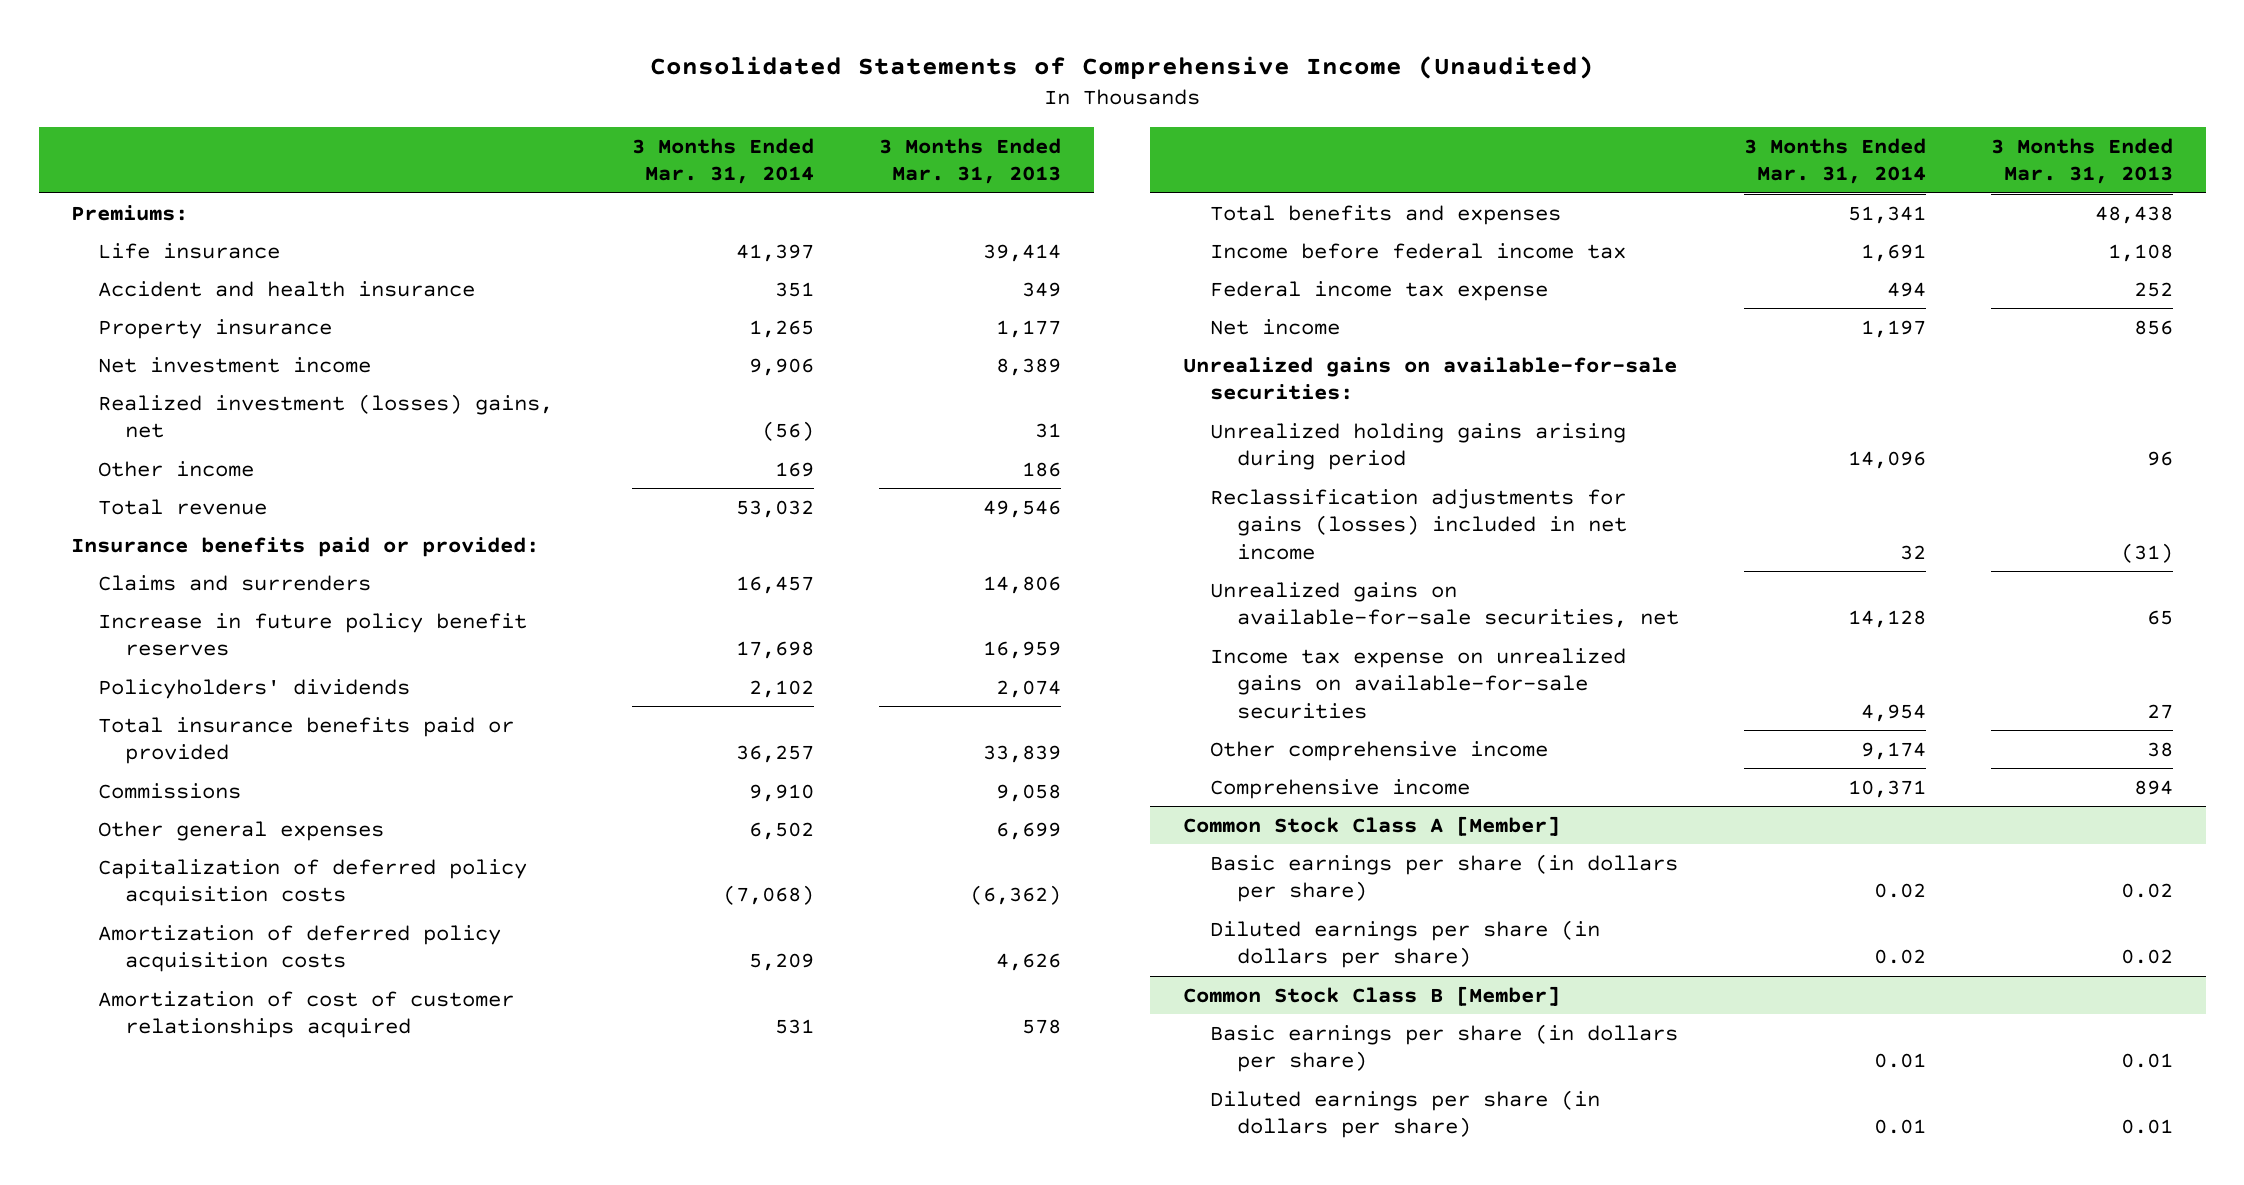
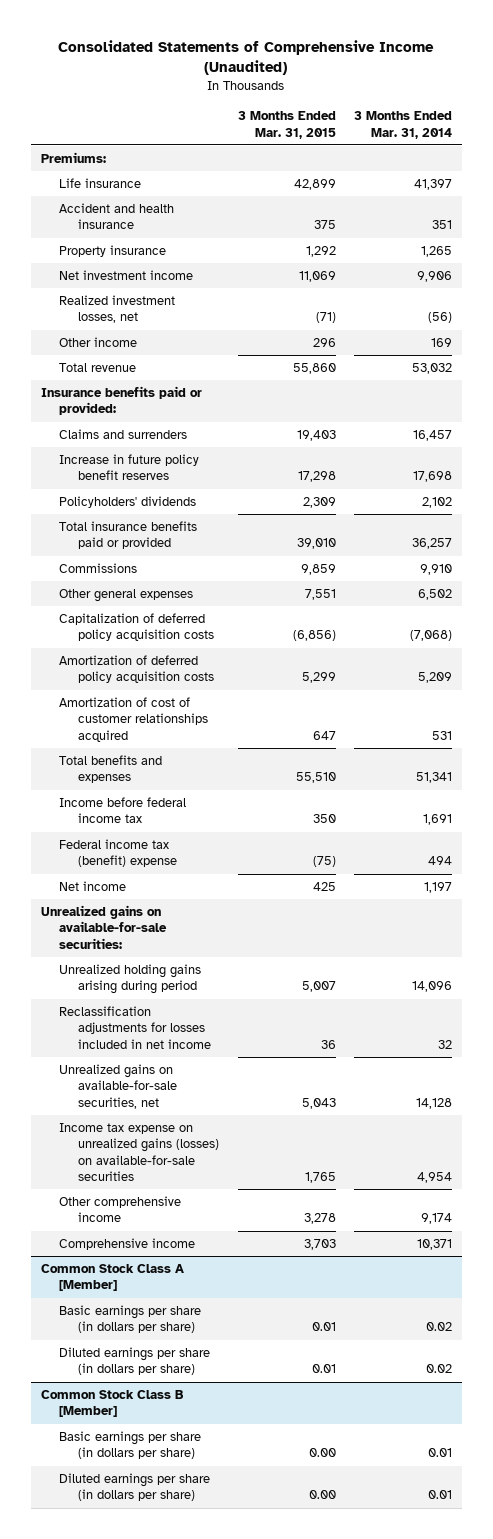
[879,137,1062,185] 3 Months Ended Mar. 31, 2013 -> none
none -> [237,111,336,139] 3 Months Ended Mar. 31, 2015
[98,393,554,439] Realized investment (losses) gains, net -> [59,295,176,324] Realized investment losses, net
[1210,280,1549,301] Federal income tax expense -> [59,839,177,868] Federal income tax (benefit) expense
[1210,488,1628,560] Reclassification adjustments for gains (losses) included in net income -> [59,1006,211,1049] Reclassification adjustments for losses included in net income
[1210,647,1627,719] Income tax expense on unrealized gains on available-for-sale securities -> [59,1123,219,1182] Income tax expense on unrealized gains (losses) on available-for-sale securities

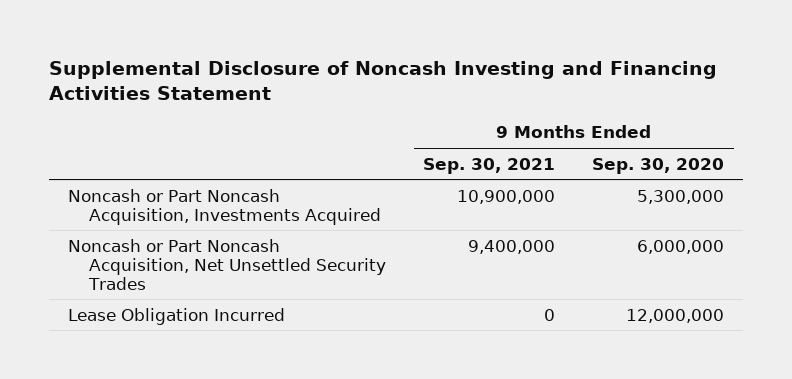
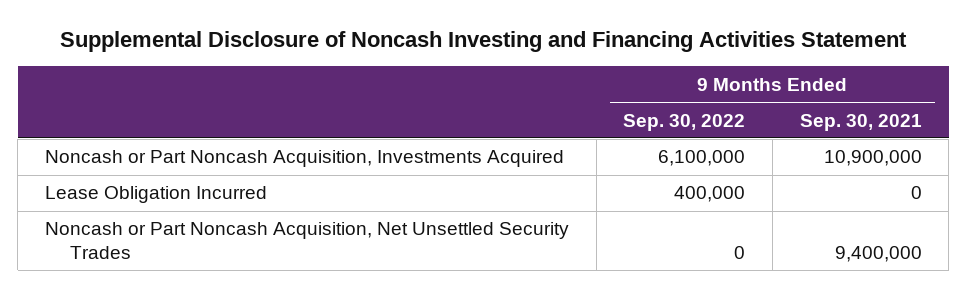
[592,157,725,174] Sep. 30, 2020 -> none
none -> [623,113,746,131] Sep. 30, 2022
[67,238,386,290] Noncash or Part Noncash Acquisition, Net Unsettled Security Trades -> [44,222,569,260] Noncash or Part Noncash Acquisition, Net Unsettled Security Trades

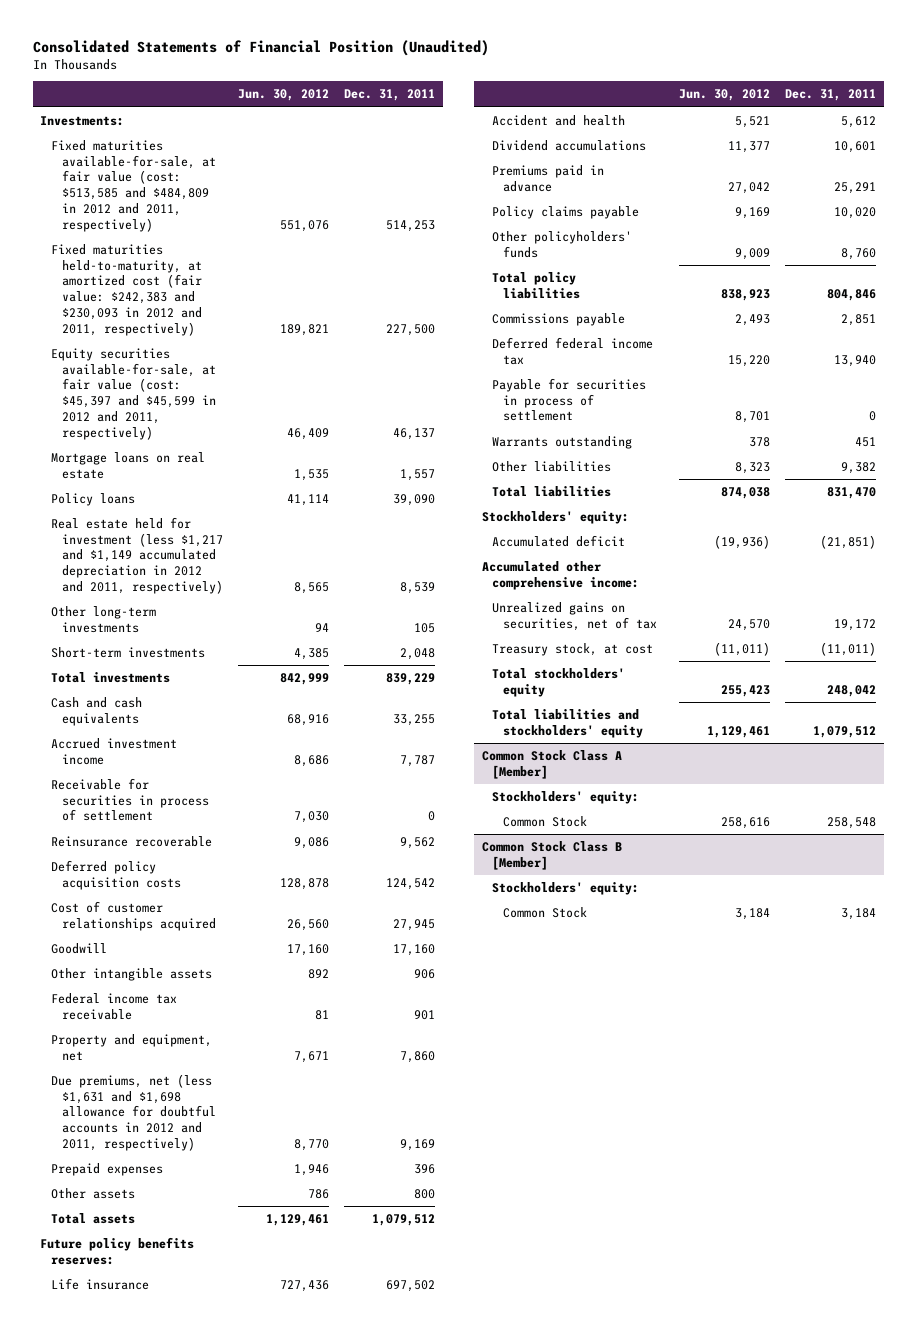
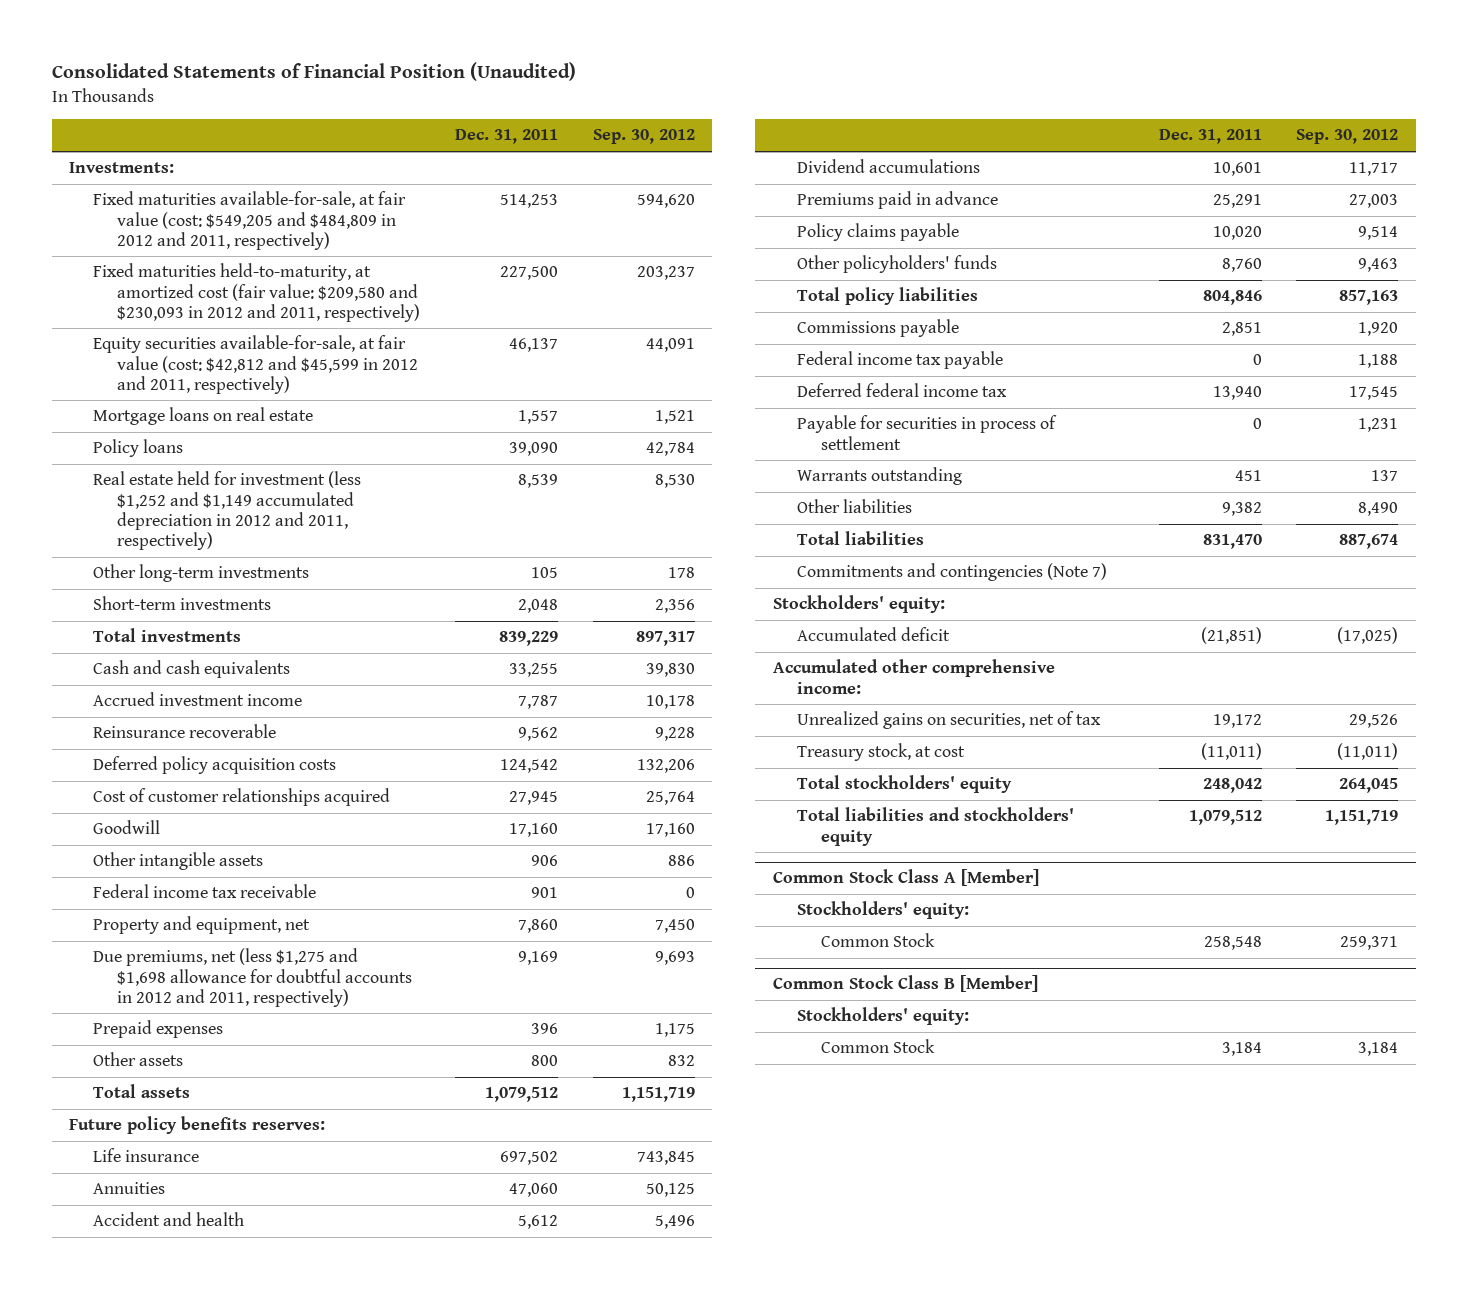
[238,89,330,102] Jun. 30, 2012 -> none
none -> [592,129,695,145] Sep. 30, 2012
[51,140,216,232] Fixed maturities available-for-sale, at fair value (cost: $513,585 and $484,809 in 2012 and 2011, respectively) -> [93,191,407,250] Fixed maturities available-for-sale, at fair value (cost: $549,205 and $484,809 in 2012 and 2011, respectively)
[51,244,202,336] Fixed maturities held-to-maturity, at amortized cost (fair value: $242,383 and $230,093 in 2012 and 2011, respectively) -> [93,263,421,322] Fixed maturities held-to-maturity, at amortized cost (fair value: $209,580 and $230,093 in 2012 and 2011, respectively)
[51,348,216,440] Equity securities available-for-sale, at fair value (cost: $45,397 and $45,599 in 2012 and 2011, respectively) -> [93,335,419,394] Equity securities available-for-sale, at fair value (cost: $42,812 and $45,599 in 2012 and 2011, respectively)
[51,517,223,594] Real estate held for investment (less $1,217 and $1,149 accumulated depreciation in 2012 and 2011, respectively) -> [93,471,362,550] Real estate held for investment (less $1,252 and $1,149 accumulated depreciation in 2012 and 2011, respectively)
[51,778,209,822] Receivable for securities in process of settlement -> none
[51,1074,216,1151] Due premiums, net (less $1,631 and $1,698 allowance for doubtful accounts in 2012 and 2011, respectively) -> [93,948,413,1007] Due premiums, net (less $1,275 and $1,698 allowance for doubtful accounts in 2012 and 2011, respectively)
none -> [93,1182,166,1195] Annuities
none -> [796,351,1003,370] Federal income tax payable
none -> [796,563,1107,582] Commitments and contingencies (Note 7)

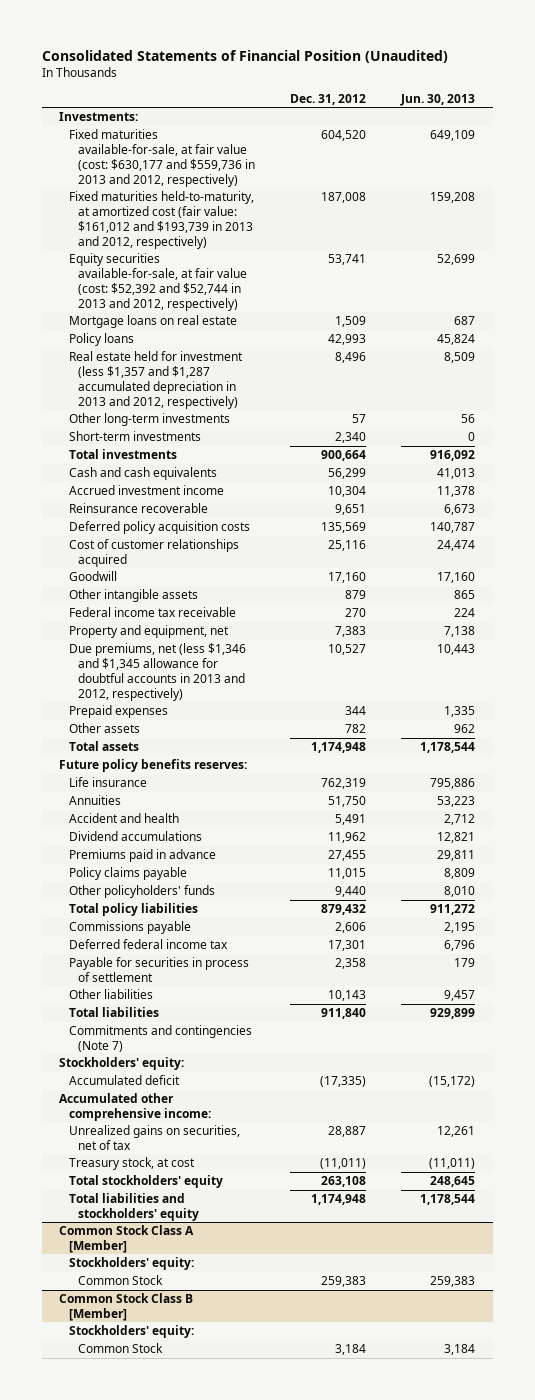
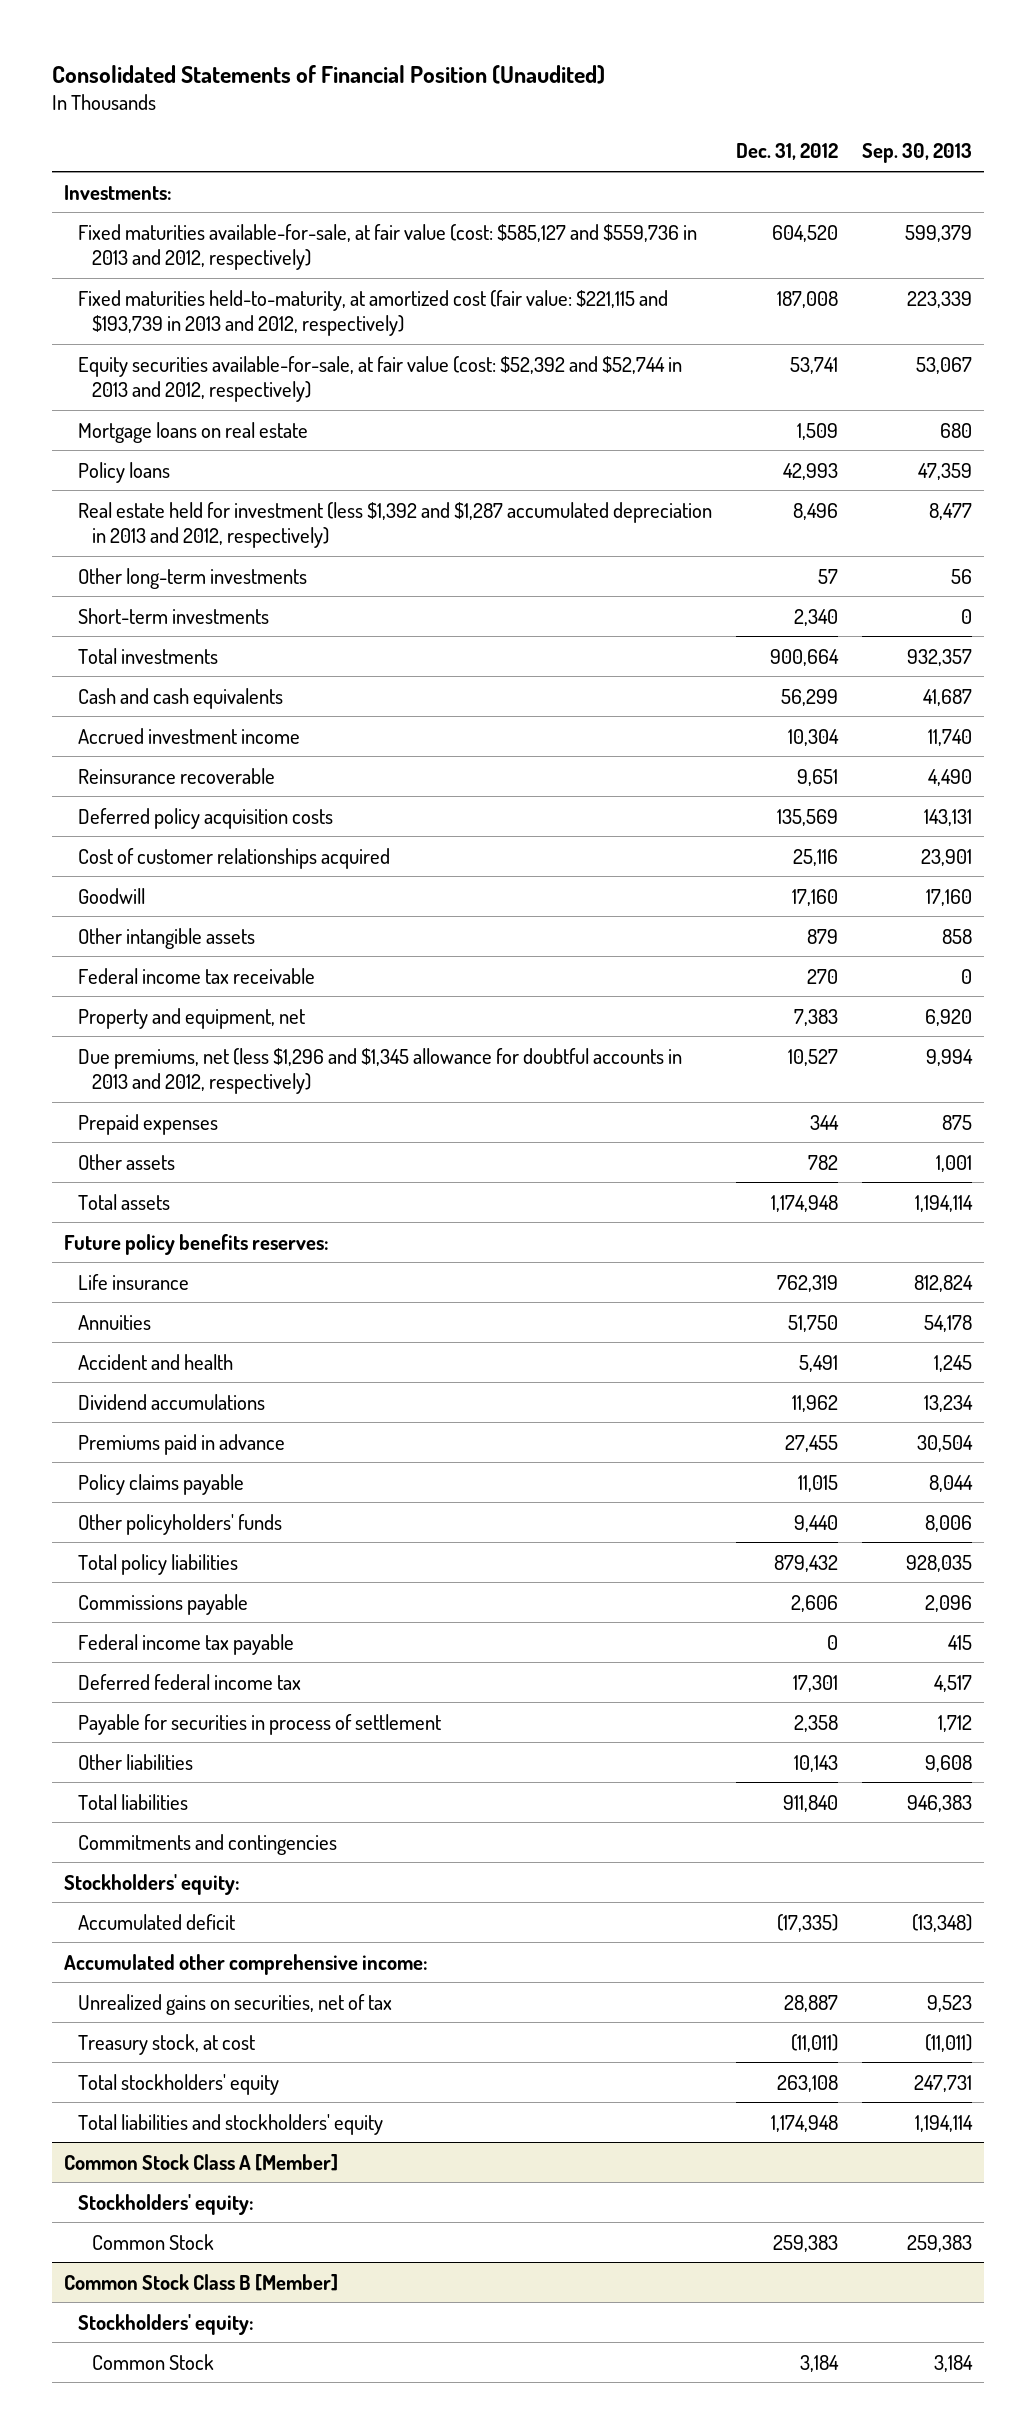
[400,93,476,106] Jun. 30, 2013 -> none
none -> [861,143,972,164] Sep. 30, 2013
[68,129,256,187] Fixed maturities available-for-sale, at fair value (cost: $630,177 and $559,736 in 2013 and 2012, respectively) -> [77,223,697,271] Fixed maturities available-for-sale, at fair value (cost: $585,127 and $559,736 in 2013 and 2012, respectively)
[68,191,254,249] Fixed maturities held-to-maturity, at amortized cost (fair value: $161,012 and $193,739 in 2013 and 2012, respectively) -> [77,289,668,337] Fixed maturities held-to-maturity, at amortized cost (fair value: $221,115 and $193,739 in 2013 and 2012, respectively)
[68,351,243,409] Real estate held for investment (less $1,357 and $1,287 accumulated depreciation in 2013 and 2012, respectively) -> [77,501,712,549] Real estate held for investment (less $1,392 and $1,287 accumulated depreciation in 2013 and 2012, respectively)
[68,643,246,701] Due premiums, net (less $1,346 and $1,345 allowance for doubtful accounts in 2013 and 2012, respectively) -> [77,1047,682,1095] Due premiums, net (less $1,296 and $1,345 allowance for doubtful accounts in 2013 and 2012, respectively)
none -> [77,1633,294,1655] Federal income tax payable
[68,1025,252,1053] Commitments and contingencies (Note 7) -> [77,1833,337,1855] Commitments and contingencies

